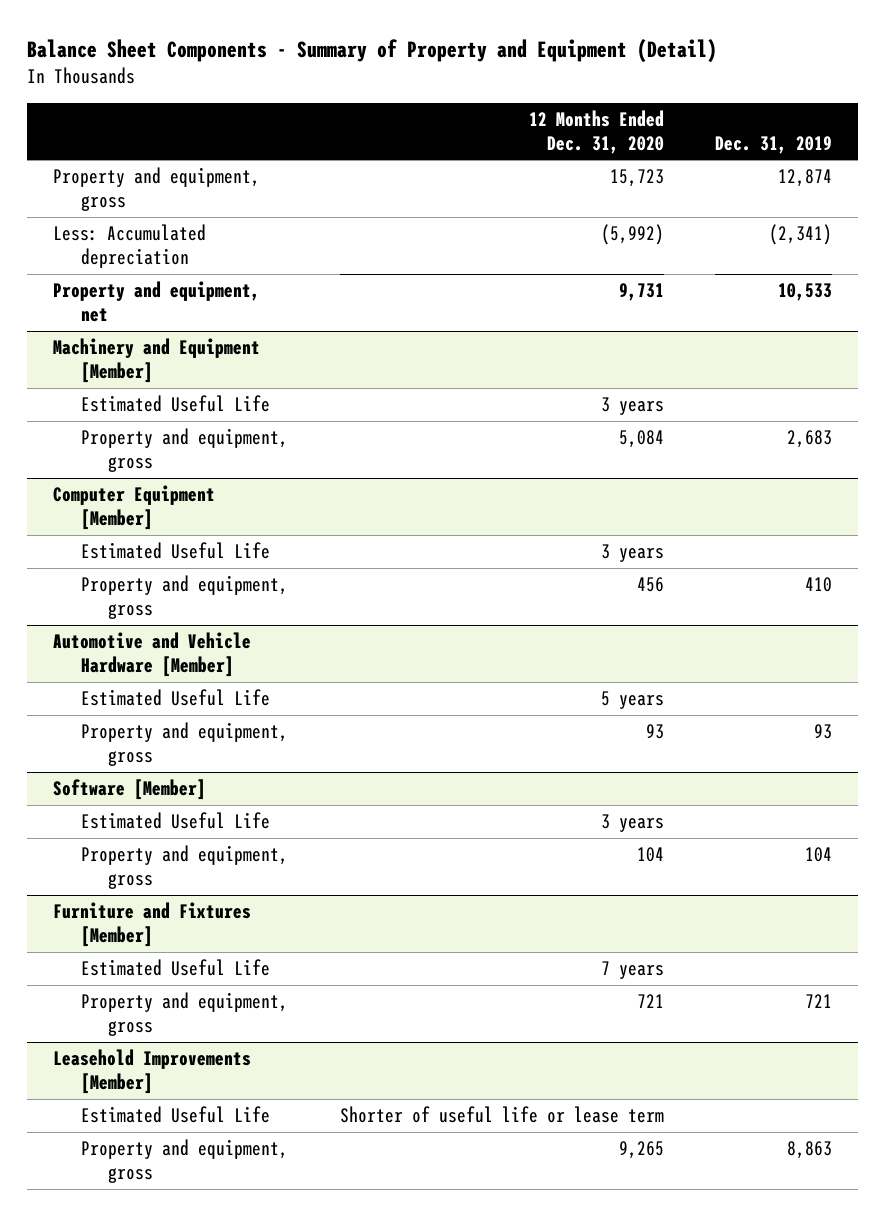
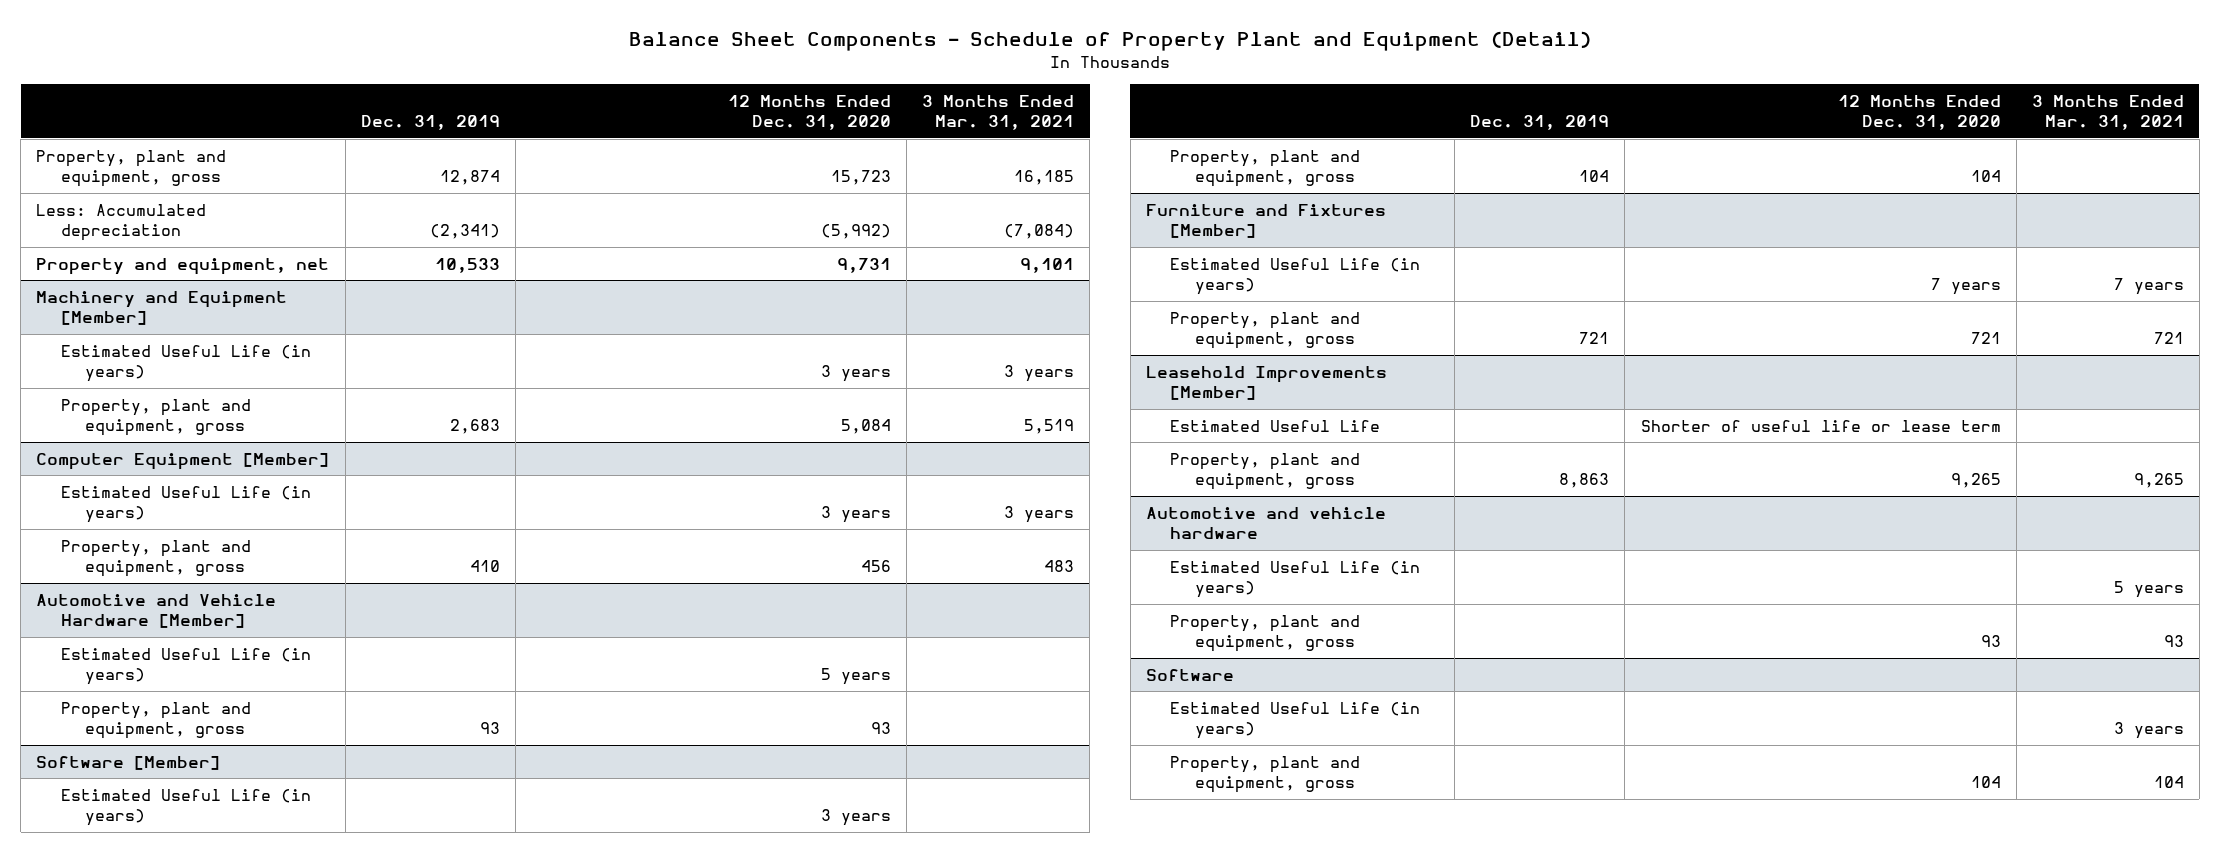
[27,39,718,64] Balance Sheet Components - Summary of Property and Equipment (Detail) -> [629,30,1592,51] Balance Sheet Components - Schedule of Property Plant and Equipment (Detail)
none -> [922,94,1075,131] 3 Months Ended Mar. 31, 2021
[53,167,261,212] Property and equipment, gross -> [36,149,227,188] Property, plant and equipment, gross
[80,395,270,413] Estimated Useful Life -> [60,344,311,383] Estimated Useful Life (in years)
[80,428,288,473] Property and equipment, gross -> [60,398,251,437] Property, plant and equipment, gross
[80,542,270,560] Estimated Useful Life -> [60,485,311,524] Estimated Useful Life (in years)
[80,575,288,620] Property and equipment, gross -> [60,539,251,578] Property, plant and equipment, gross
[80,689,270,707] Estimated Useful Life -> [60,647,311,686] Estimated Useful Life (in years)
[80,722,288,767] Property and equipment, gross -> [60,701,251,740] Property, plant and equipment, gross
[80,812,270,830] Estimated Useful Life -> [60,788,311,827] Estimated Useful Life (in years)
[80,845,288,890] Property and equipment, gross -> [1170,149,1361,188] Property, plant and equipment, gross
[80,959,270,977] Estimated Useful Life -> [1170,257,1421,296] Estimated Useful Life (in years)
[80,992,288,1037] Property and equipment, gross -> [1170,311,1361,350] Property, plant and equipment, gross
[80,1139,288,1184] Property and equipment, gross -> [1170,452,1361,491] Property, plant and equipment, gross
none -> [1146,506,1387,540] Automotive and vehicle hardware
none -> [1170,560,1421,599] Estimated Useful Life (in years)
none -> [1170,614,1361,653] Property, plant and equipment, gross
none -> [1146,668,1235,681] Software
none -> [1170,701,1421,740] Estimated Useful Life (in years)
none -> [1170,755,1361,794] Property, plant and equipment, gross

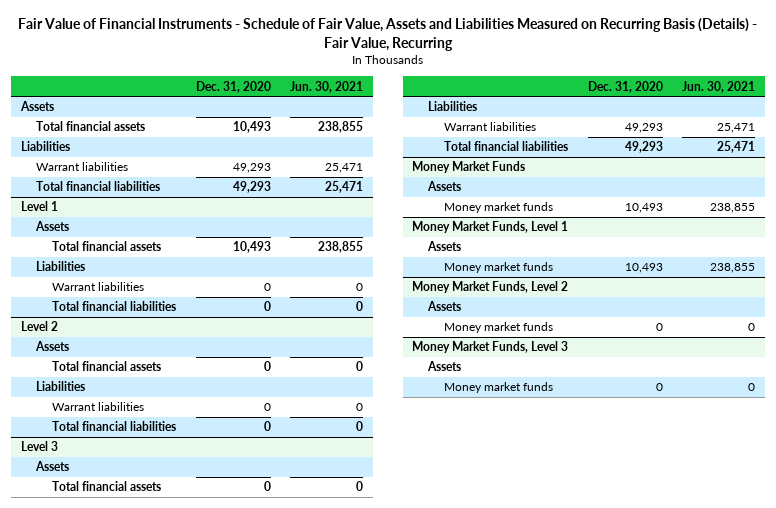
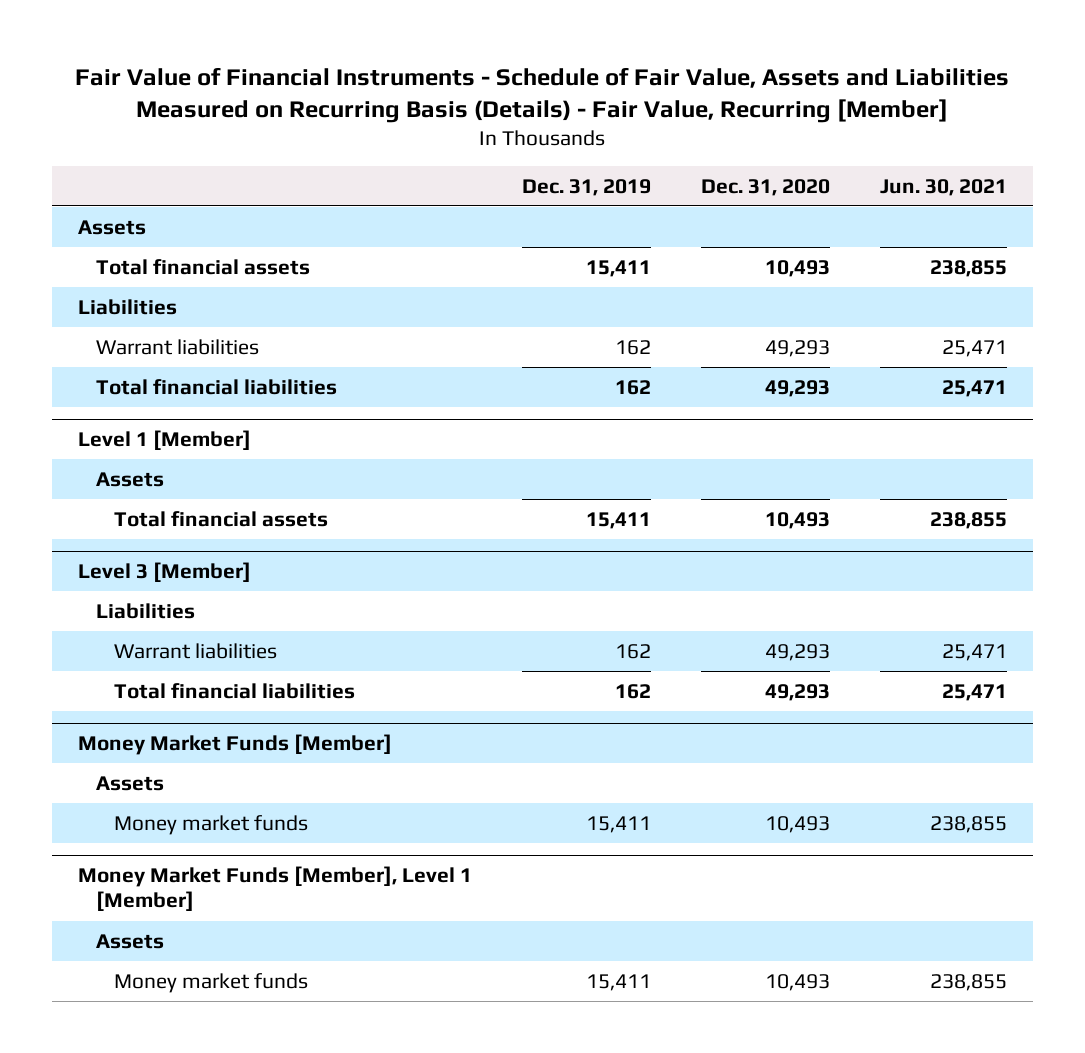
[17,18,757,51] Fair Value of Financial Instruments - Schedule of Fair Value, Assets and Liabilities Measured on Recurring Basis (Details) - Fair Value, Recurring -> [75,66,1010,124] Fair Value of Financial Instruments - Schedule of Fair Value, Assets and Liabilities Measured on Recurring Basis (Details) - Fair Value, Recurring [Member]
none -> [521,178,651,196] Dec. 31, 2019
[20,201,58,212] Level 1 -> [77,430,251,451] Level 1 [Member]
[36,261,86,272] Liabilities -> none
[52,282,145,292] Warrant liabilities -> none
[52,301,177,312] Total financial liabilities -> none
[35,341,70,352] Assets -> none
[52,361,162,372] Total financial assets -> none
[36,381,86,392] Liabilities -> none
[52,402,145,412] Warrant liabilities -> none
[52,421,177,432] Total financial liabilities -> none
[20,441,58,452] Level 3 -> none
[35,461,70,472] Assets -> none
[52,481,162,492] Total financial assets -> none
[20,321,58,332] Level 2 -> [77,562,251,583] Level 3 [Member]
[412,161,526,174] Money Market Funds -> [77,734,392,756] Money Market Funds [Member]
[412,221,569,234] Money Market Funds, Level 1 -> [77,866,472,912] Money Market Funds [Member], Level 1 [Member]
[412,281,569,294] Money Market Funds, Level 2 -> none
[427,301,462,312] Assets -> none
[444,322,554,334] Money market funds -> none
[412,341,569,354] Money Market Funds, Level 3 -> none
[427,361,462,372] Assets -> none
[444,382,554,394] Money market funds -> none

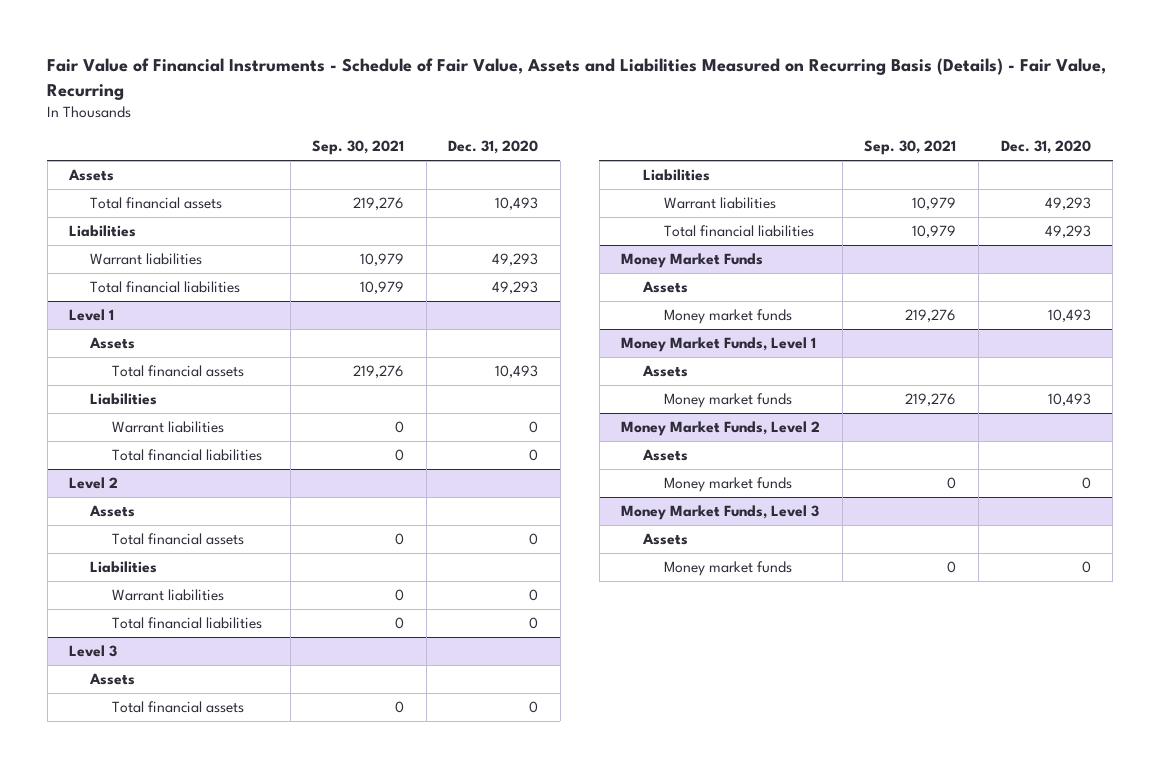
[75,66,1010,124] Fair Value of Financial Instruments - Schedule of Fair Value, Assets and Liabilities Measured on Recurring Basis (Details) - Fair Value, Recurring [Member] -> [47,58,1107,100] Fair Value of Financial Instruments - Schedule of Fair Value, Assets and Liabilities Measured on Recurring Basis (Details) - Fair Value, Recurring
[521,178,651,196] Dec. 31, 2019 -> none
[880,178,1008,196] Jun. 30, 2021 -> none
none -> [312,140,405,156] Sep. 30, 2021
[77,430,251,451] Level 1 [Member] -> [69,309,115,322] Level 1
[77,562,251,583] Level 3 [Member] -> none
none -> [111,421,224,434] Warrant liabilities
none -> [111,449,262,462] Total financial liabilities
none -> [69,477,119,490] Level 2
none -> [89,505,136,518] Assets
none -> [111,533,244,546] Total financial assets
none -> [90,561,158,574] Liabilities
none -> [111,589,224,602] Warrant liabilities
none -> [111,617,262,630] Total financial liabilities
none -> [69,645,118,658] Level 3
none -> [89,673,136,686] Assets
none -> [111,701,244,714] Total financial assets
none -> [642,169,710,182] Liabilities
[77,734,392,756] Money Market Funds [Member] -> [621,253,764,269] Money Market Funds
[77,866,472,912] Money Market Funds [Member], Level 1 [Member] -> [621,337,817,353] Money Market Funds, Level 1
none -> [621,421,821,437] Money Market Funds, Level 2
none -> [641,449,688,462] Assets
none -> [663,477,792,493] Money market funds
none -> [621,505,820,521] Money Market Funds, Level 3
none -> [641,533,688,546] Assets
none -> [663,561,792,577] Money market funds

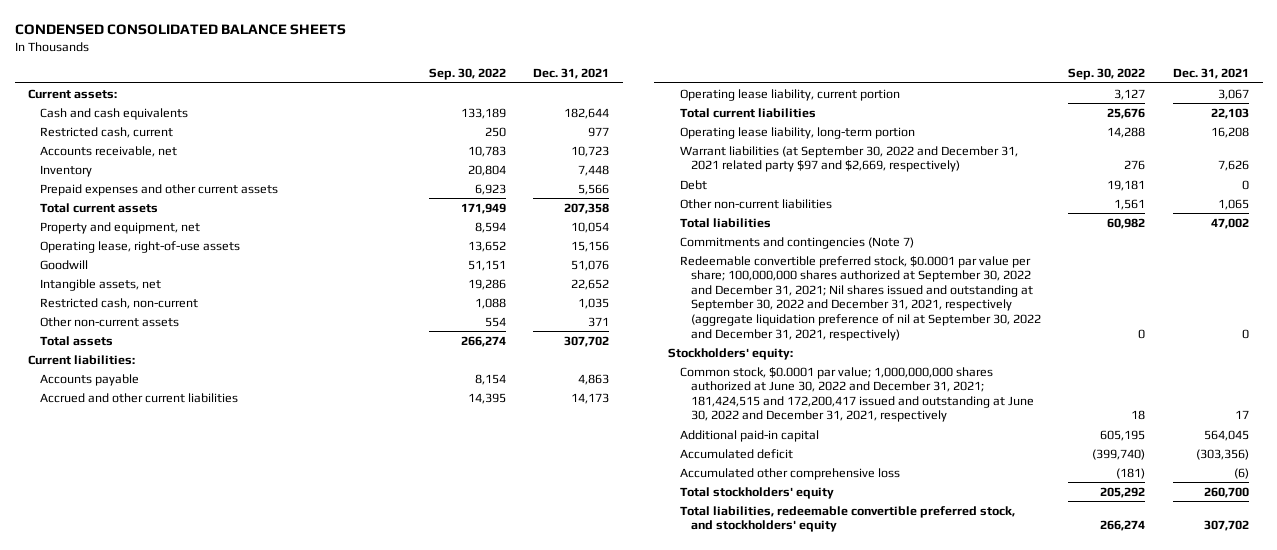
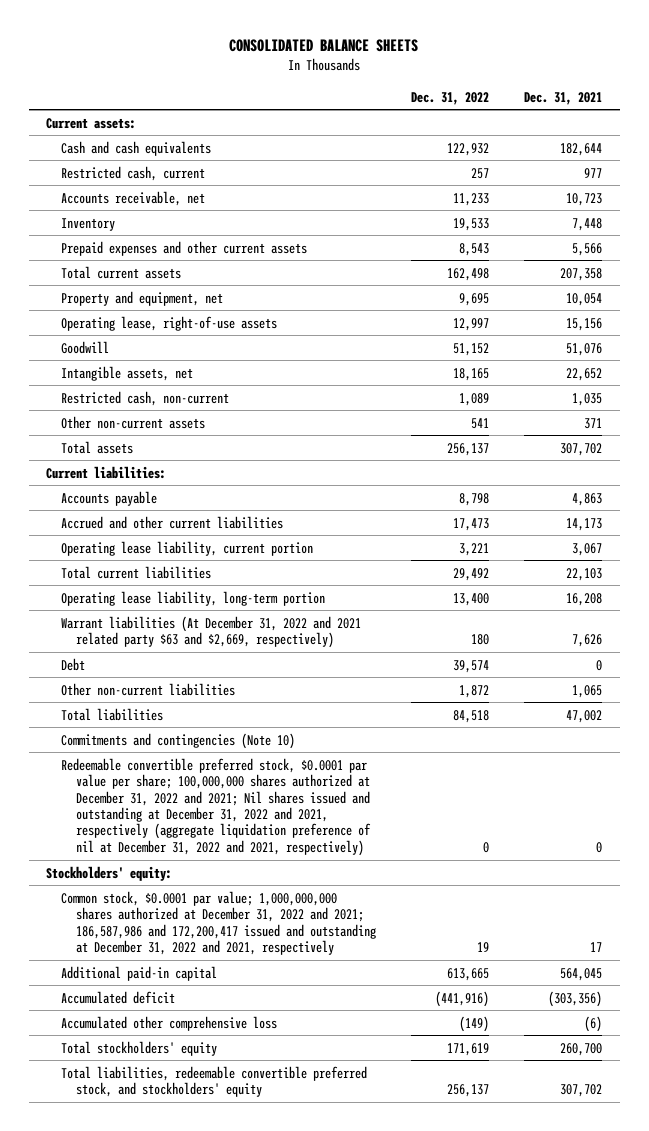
[14,24,346,36] CONDENSED CONSOLIDATED BALANCE SHEETS -> [229,38,419,52] CONSOLIDATED BALANCE SHEETS
[428,68,506,81] Sep. 30, 2022 -> none
none -> [410,91,489,105] Dec. 31, 2022
[679,145,1018,173] Warrant liabilities (at September 30, 2022 and December 31, 2021 related party $97 and $2,669, respectively) -> [61,615,362,649] Warrant liabilities (At December 31, 2022 and 2021 related party $63 and $2,669, respectively)
[679,236,914,249] Commitments and contingencies (Note 7) -> [61,732,296,749] Commitments and contingencies (Note 10)
[679,255,1041,341] Redeemable convertible preferred stock, $0.0001 par value per share; 100,000,000 shares authorized at September 30, 2022 and December 31, 2021; Nil shares issued and outstanding at September 30, 2022 and December 31, 2021, respectively (aggregate liquidation preference of nil at September 30, 2022 and December 31, 2021, respectively) -> [61,757,371,856] Redeemable convertible preferred stock, $0.0001 par value per share; 100,000,000 shares authorized at December 31, 2022 and 2021; Nil shares issued and outstanding at December 31, 2022 and 2021, respectively (aggregate liquidation preference of nil at December 31, 2022 and 2021, respectively)
[679,366,1034,423] Common stock, $0.0001 par value; 1,000,000,000 shares authorized at June 30, 2022 and December 31, 2021; 181,424,515 and 172,200,417 issued and outstanding at June 30, 2022 and December 31, 2021, respectively -> [61,890,376,955] Common stock, $0.0001 par value; 1,000,000,000 shares authorized at December 31, 2022 and 2021; 186,587,986 and 172,200,417 issued and outstanding at December 31, 2022 and 2021, respectively

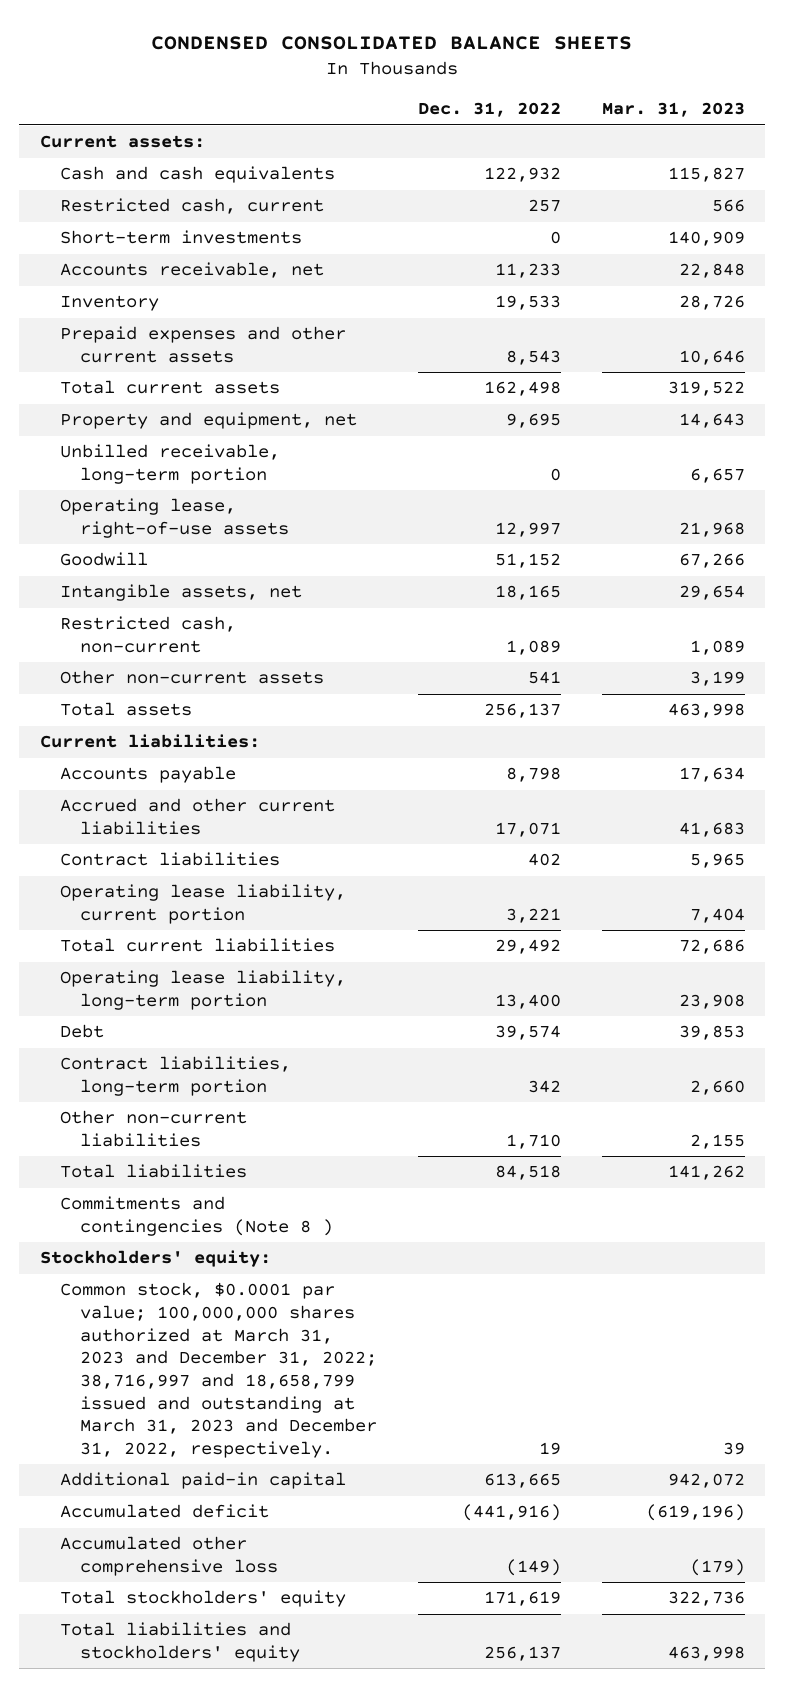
[229,38,419,52] CONSOLIDATED BALANCE SHEETS -> [151,35,633,50] CONDENSED CONSOLIDATED BALANCE SHEETS
[524,91,603,105] Dec. 31, 2021 -> none
none -> [601,102,745,118] Mar. 31, 2023
none -> [60,230,303,245] Short-term investments
none -> [60,444,281,485] Unbilled receivable, long-term portion
[452,517,489,531] 17,473 -> [495,822,562,838] 17,071
none -> [60,852,281,867] Contract liabilities
[61,615,362,649] Warrant liabilities (At December 31, 2022 and 2021 related party $63 and $2,669, respectively) -> none
none -> [60,1056,292,1097] Contract liabilities, long-term portion
[458,684,489,698] 1,872 -> [506,1134,562,1150] 1,710
[61,757,371,856] Redeemable convertible preferred stock, $0.0001 par value per share; 100,000,000 shares authorized at December 31, 2022 and 2021; Nil shares issued and outstanding at December 31, 2022 and 2021, respectively (aggregate liquidation preference of nil at December 31, 2022 and 2021, respectively) -> none
[61,732,296,749] Commitments and contingencies (Note 10) -> [60,1196,334,1237] Commitments and contingencies (Note 8 )
[61,890,376,955] Common stock, $0.0001 par value; 1,000,000,000 shares authorized at December 31, 2022 and 2021; 186,587,986 and 172,200,417 issued and outstanding at December 31, 2022 and 2021, respectively -> [60,1282,378,1458] Common stock, $0.0001 par value; 100,000,000 shares authorized at March 31, 2023 and December 31, 2022; 38,716,997 and 18,658,799 issued and outstanding at March 31, 2023 and December 31, 2022, respectively.
[61,1065,368,1098] Total liabilities, redeemable convertible preferred stock, and stockholders' equity -> [60,1622,301,1663] Total liabilities and stockholders' equity

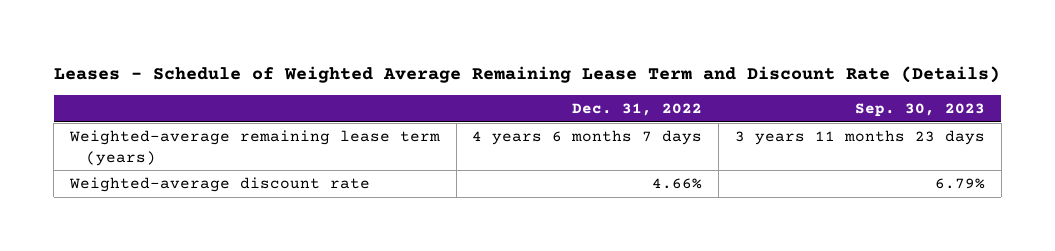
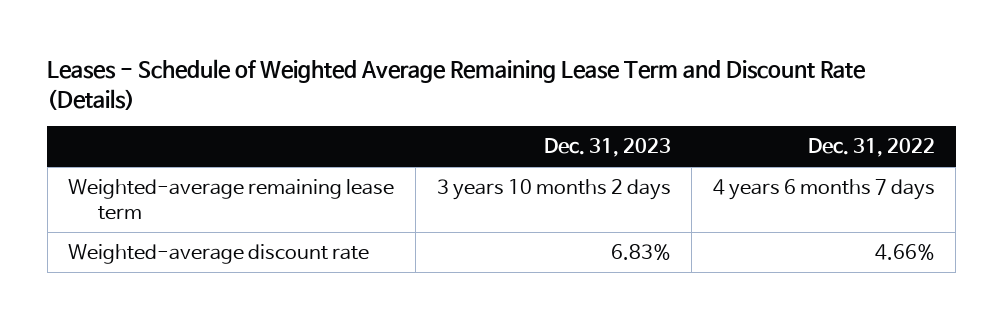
[854,102,985,117] Sep. 30, 2023 -> none
none -> [543,138,671,158] Dec. 31, 2023
[69,130,441,166] Weighted-average remaining lease term (years) -> [68,178,395,220] Weighted-average remaining lease term

